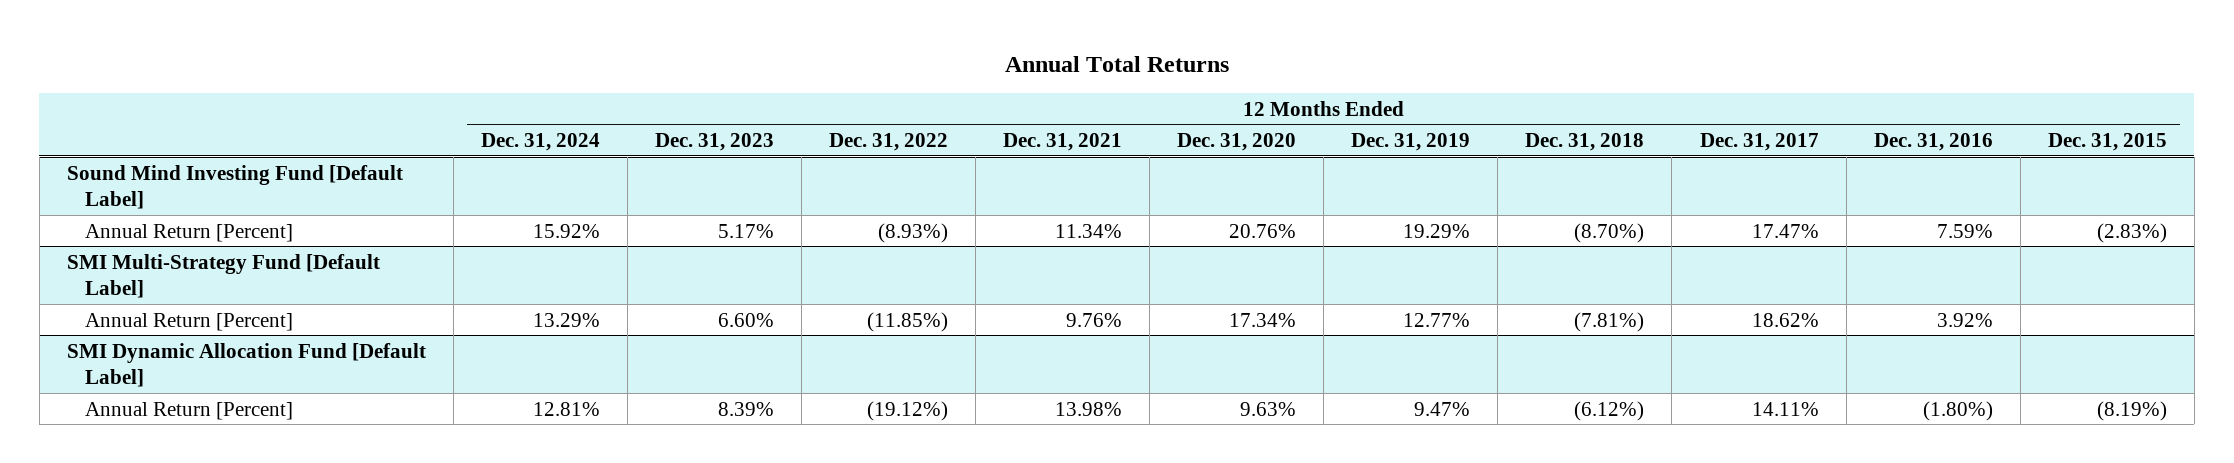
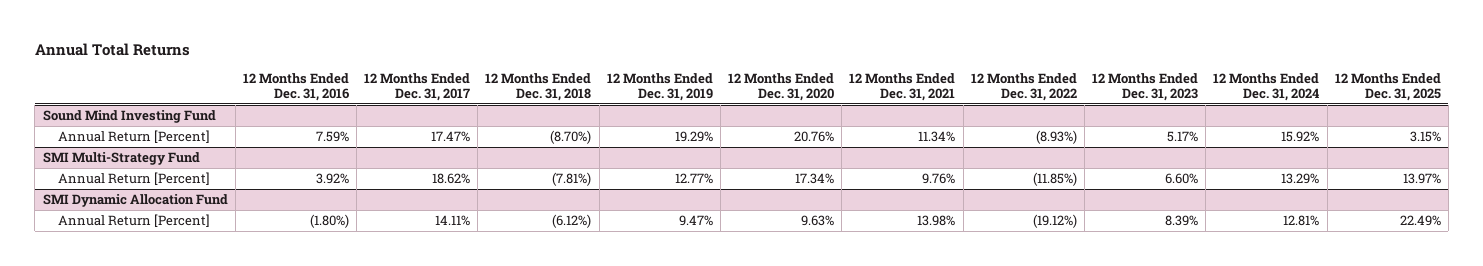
[2047,133,2167,152] Dec. 31, 2015 -> none
none -> [1334,72,1441,101] 12 Months Ended Dec. 31, 2025
[66,164,403,209] Sound Mind Investing Fund [Default Label] -> [42,110,216,124] Sound Mind Investing Fund
[66,253,380,298] SMI Multi-Strategy Fund [Default Label] -> [42,152,200,166] SMI Multi-Strategy Fund
[66,342,426,387] SMI Dynamic Allocation Fund [Default Label] -> [42,194,228,208] SMI Dynamic Allocation Fund

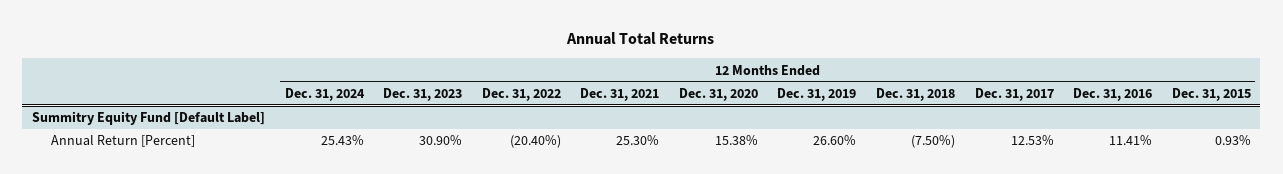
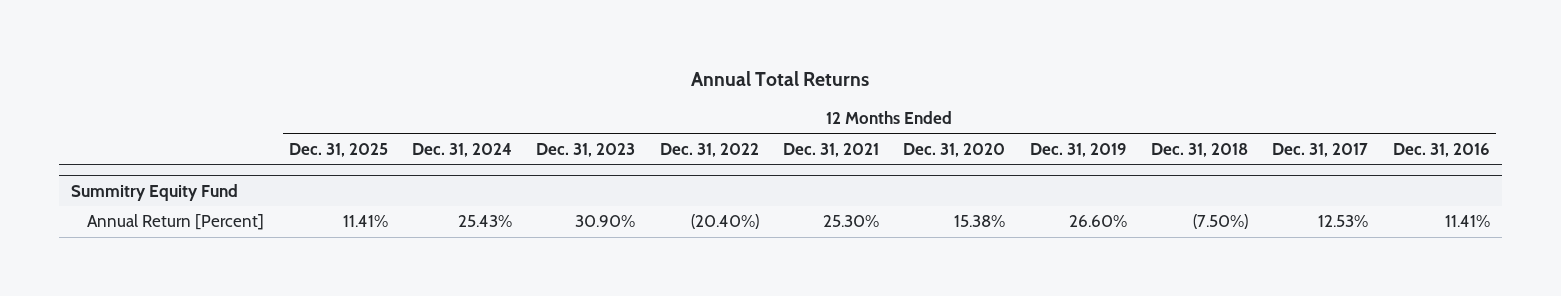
[1171,87,1251,101] Dec. 31, 2015 -> none
none -> [288,143,388,158] Dec. 31, 2025
[32,111,266,126] Summitry Equity Fund [Default Label] -> [71,183,239,201] Summitry Equity Fund

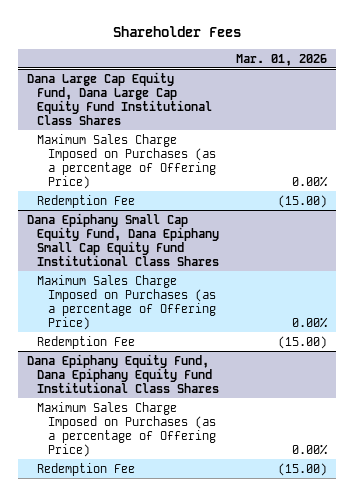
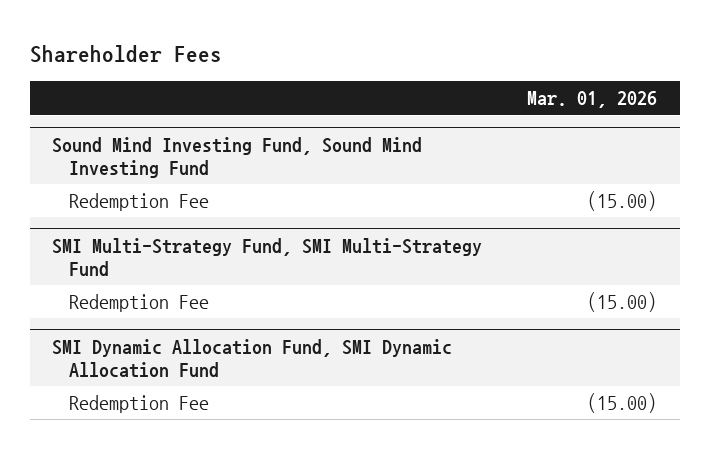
[26,71,213,126] Dana Large Cap Equity Fund, Dana Large Cap Equity Fund Institutional Class Shares -> none
[37,133,216,190] Maximum Sales Charge Imposed on Purchases (as a percentage of Offering Price) -> none
none -> [52,136,423,178] Sound Mind Investing Fund, Sound Mind Investing Fund
[26,212,220,267] Dana Epiphany Small Cap Equity Fund, Dana Epiphany Small Cap Equity Fund Institutional Class Shares -> none
[37,274,216,331] Maximum Sales Charge Imposed on Purchases (as a percentage of Offering Price) -> none
none -> [52,237,483,276] SMI Multi-Strategy Fund, SMI Multi-Strategy Fund
[26,353,220,393] Dana Epiphany Equity Fund, Dana Epiphany Equity Fund Institutional Class Shares -> none
[37,401,216,458] Maximum Sales Charge Imposed on Purchases (as a percentage of Offering Price) -> none
none -> [52,338,453,378] SMI Dynamic Allocation Fund, SMI Dynamic Allocation Fund

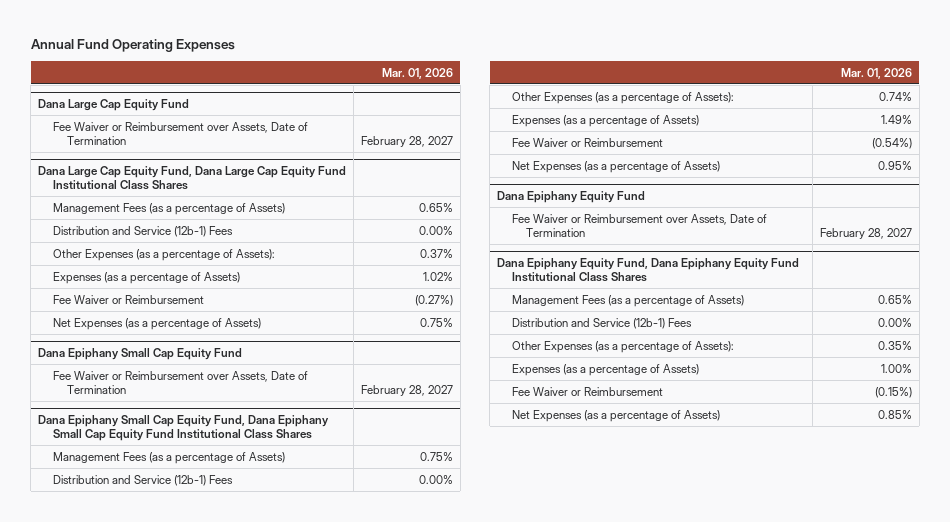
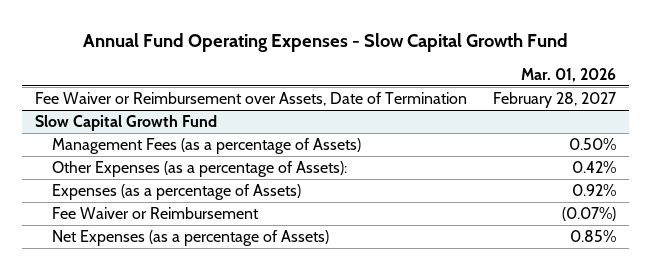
[30,38,235,52] Annual Fund Operating Expenses -> [82,32,568,52] Annual Fund Operating Expenses - Slow Capital Growth Fund
[38,98,190,111] Dana Large Cap Equity Fund -> none
[38,165,347,190] Dana Large Cap Equity Fund, Dana Large Cap Equity Fund Institutional Class Shares -> none
[52,225,233,237] Distribution and Service (12b-1) Fees -> none
[52,317,261,330] Net Expenses (as a percentage of Assets) -> none
[38,347,243,360] Dana Epiphany Small Cap Equity Fund -> none
[52,370,308,394] Fee Waiver or Reimbursement over Assets, Date of Termination -> none
[38,414,330,441] Dana Epiphany Small Cap Equity Fund, Dana Epiphany Small Cap Equity Fund Institutional Class Shares -> none
[52,451,285,464] Management Fees (as a percentage of Assets) -> none
[52,474,233,486] Distribution and Service (12b-1) Fees -> none
[511,91,734,104] Other Expenses (as a percentage of Assets): -> none
[511,114,699,127] Expenses (as a percentage of Assets) -> none
[511,137,663,147] Fee Waiver or Reimbursement -> none
[511,160,720,173] Net Expenses (as a percentage of Assets) -> none
[497,190,646,203] Dana Epiphany Equity Fund -> none
[511,213,767,237] Fee Waiver or Reimbursement over Assets, Date of Termination -> none
[497,257,800,282] Dana Epiphany Equity Fund, Dana Epiphany Equity Fund Institutional Class Shares -> none
[511,294,744,307] Management Fees (as a percentage of Assets) -> none
[511,317,692,329] Distribution and Service (12b-1) Fees -> none
[511,340,734,353] Other Expenses (as a percentage of Assets): -> none
[511,363,699,376] Expenses (as a percentage of Assets) -> none
[511,386,663,396] Fee Waiver or Reimbursement -> none
none -> [35,114,218,131] Slow Capital Growth Fund
[419,202,454,212] 0.65% -> [569,137,617,150] 0.50%
[420,248,454,258] 0.37% -> [572,160,617,173] 0.42%
[423,271,454,281] 1.02% -> [572,183,617,196] 0.92%
[415,294,454,306] (0.27%) -> [562,206,617,221] (0.07%)

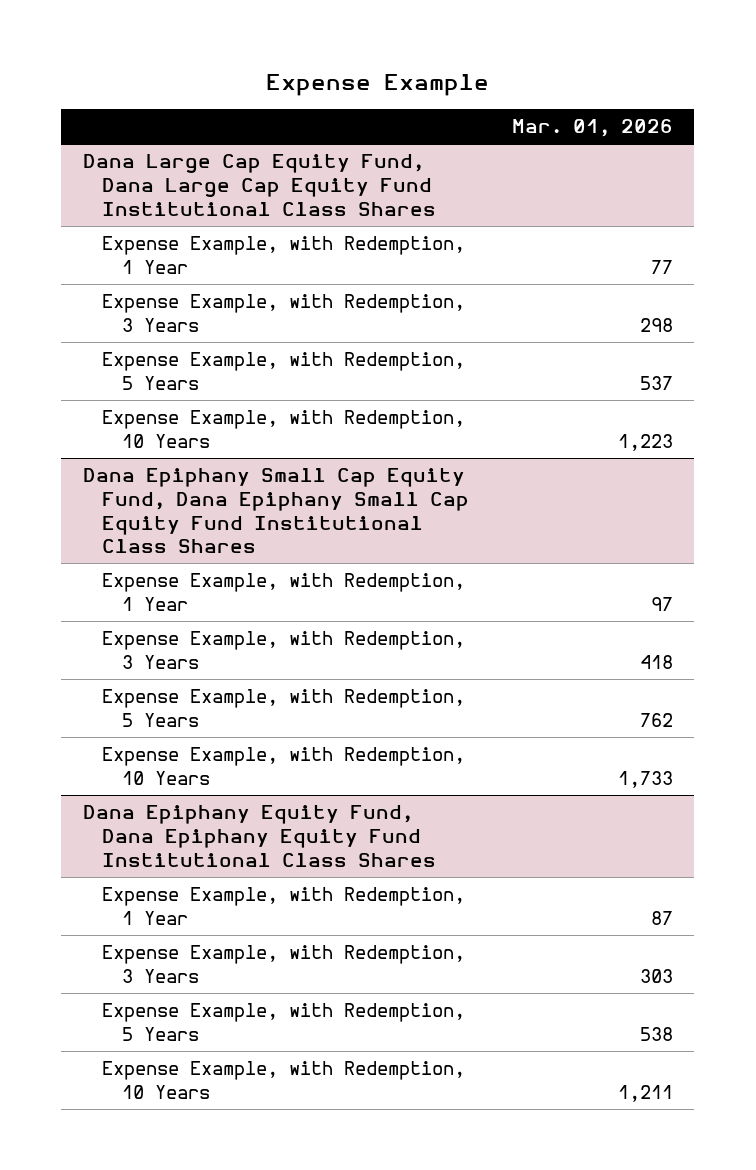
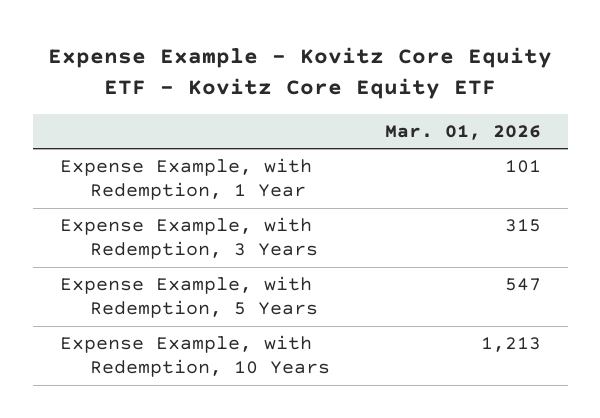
[265,74,489,97] Expense Example -> [48,47,553,100] Expense Example - Kovitz Core Equity ETF - Kovitz Core Equity ETF
[82,154,437,216] Dana Large Cap Equity Fund, Dana Large Cap Equity Fund Institutional Class Shares -> none
[82,468,470,554] Dana Epiphany Small Cap Equity Fund, Dana Epiphany Small Cap Equity Fund Institutional Class Shares -> none
[102,573,466,611] Expense Example, with Redemption, 1 Year -> none
[102,631,466,669] Expense Example, with Redemption, 3 Years -> none
[102,689,466,727] Expense Example, with Redemption, 5 Years -> none
[102,747,466,785] Expense Example, with Redemption, 10 Years -> none
[82,805,437,867] Dana Epiphany Equity Fund, Dana Epiphany Equity Fund Institutional Class Shares -> none
[102,887,466,925] Expense Example, with Redemption, 1 Year -> none
[102,945,466,983] Expense Example, with Redemption, 3 Years -> none
[102,1003,466,1041] Expense Example, with Redemption, 5 Years -> none
[102,1061,466,1099] Expense Example, with Redemption, 10 Years -> none
[650,259,673,274] 77 -> [504,160,541,174] 101
[639,317,673,332] 298 -> [504,219,541,233] 315
[639,375,673,390] 537 -> [504,278,541,292] 547
[617,433,673,451] 1,223 -> [480,337,541,353] 1,213

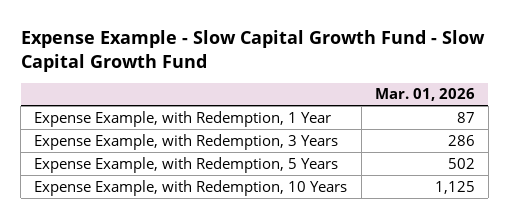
[48,47,553,100] Expense Example - Kovitz Core Equity ETF - Kovitz Core Equity ETF -> [20,30,485,72] Expense Example - Slow Capital Growth Fund - Slow Capital Growth Fund
[504,160,541,174] 101 -> [456,111,475,123] 87
[504,219,541,233] 315 -> [447,134,475,146] 286
[504,278,541,292] 547 -> [447,157,475,169] 502
[480,337,541,353] 1,213 -> [434,180,475,194] 1,125

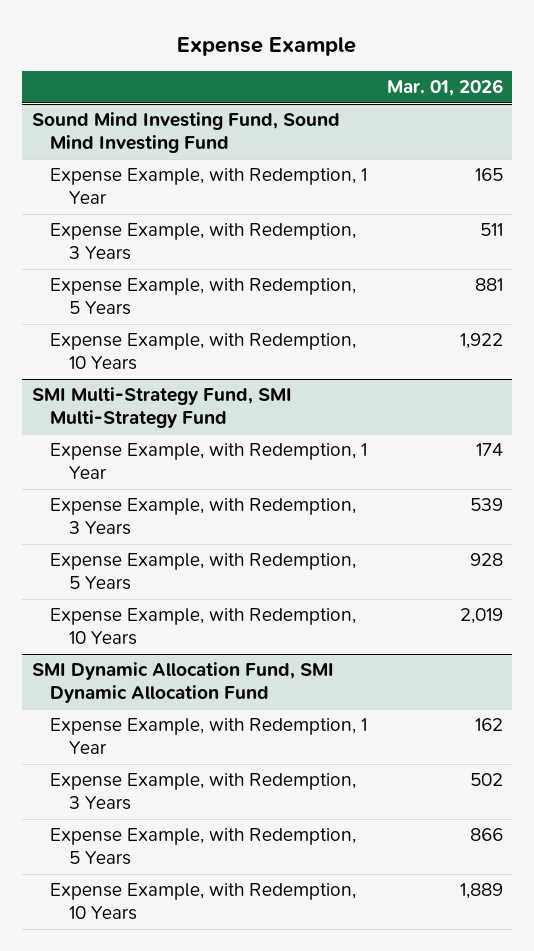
[20,30,485,72] Expense Example - Slow Capital Growth Fund - Slow Capital Growth Fund -> [177,36,357,56] Expense Example
none -> [31,112,340,154] Sound Mind Investing Fund, Sound Mind Investing Fund
[456,111,475,123] 87 -> [474,168,503,182] 165
[447,134,475,146] 286 -> [479,223,503,237] 511
[447,157,475,169] 502 -> [474,278,503,292] 881
[434,180,475,194] 1,125 -> [459,333,503,350] 1,922
none -> [31,387,292,429] SMI Multi-Strategy Fund, SMI Multi-Strategy Fund
none -> [50,443,368,480] Expense Example, with Redemption, 1 Year
none -> [50,498,357,536] Expense Example, with Redemption, 3 Years
none -> [50,553,357,591] Expense Example, with Redemption, 5 Years
none -> [50,608,357,646] Expense Example, with Redemption, 10 Years
none -> [31,662,334,704] SMI Dynamic Allocation Fund, SMI Dynamic Allocation Fund
none -> [50,718,368,755] Expense Example, with Redemption, 1 Year
none -> [50,773,357,811] Expense Example, with Redemption, 3 Years
none -> [50,828,357,866] Expense Example, with Redemption, 5 Years
none -> [50,883,357,921] Expense Example, with Redemption, 10 Years

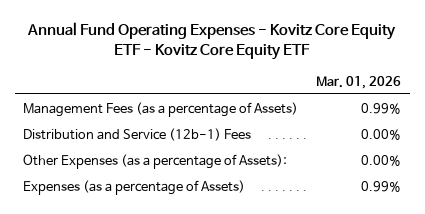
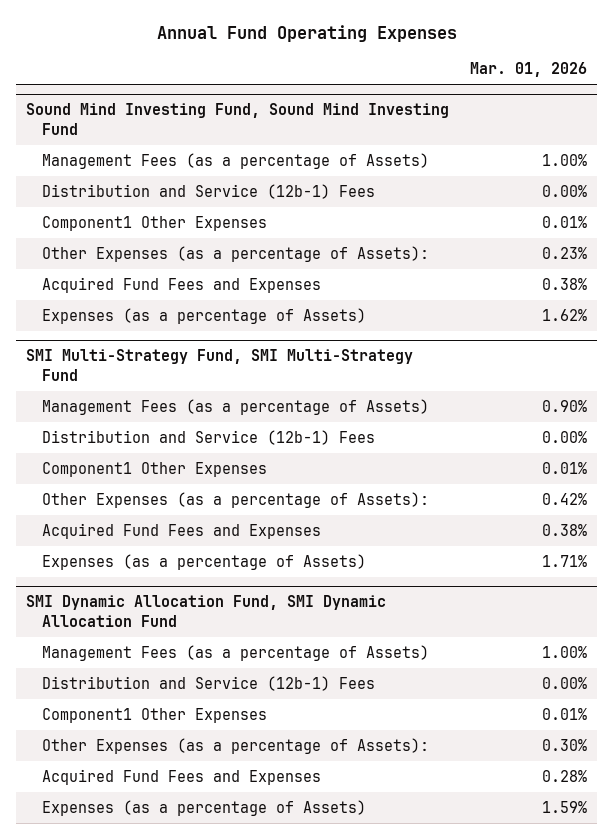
[27,21,397,61] Annual Fund Operating Expenses - Kovitz Core Equity ETF - Kovitz Core Equity ETF -> [156,24,457,42] Annual Fund Operating Expenses
none -> [26,103,450,135] Sound Mind Investing Fund, Sound Mind Investing Fund
[361,102,402,114] 0.99% -> [541,153,587,166] 1.00%
none -> [41,215,267,231] Component1 Other Expenses
[361,154,402,166] 0.00% -> [541,246,587,259] 0.23%
none -> [41,276,321,293] Acquired Fund Fees and Expenses
[361,180,402,192] 0.99% -> [541,308,587,321] 1.62%
none -> [26,349,414,381] SMI Multi-Strategy Fund, SMI Multi-Strategy Fund
none -> [41,398,429,415] Management Fees (as a percentage of Assets)
none -> [41,429,375,445] Distribution and Service (12b-1) Fees
none -> [41,461,267,477] Component1 Other Expenses
none -> [41,491,429,508] Other Expenses (as a percentage of Assets):
none -> [41,522,321,539] Acquired Fund Fees and Expenses
none -> [41,553,366,570] Expenses (as a percentage of Assets)
none -> [26,595,387,627] SMI Dynamic Allocation Fund, SMI Dynamic Allocation Fund
none -> [41,644,429,661] Management Fees (as a percentage of Assets)
none -> [41,675,375,691] Distribution and Service (12b-1) Fees
none -> [41,707,267,723] Component1 Other Expenses
none -> [41,737,429,754] Other Expenses (as a percentage of Assets):
none -> [41,768,321,785] Acquired Fund Fees and Expenses
none -> [41,799,366,816] Expenses (as a percentage of Assets)

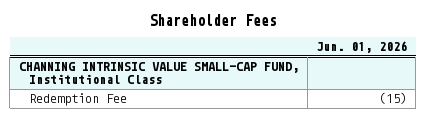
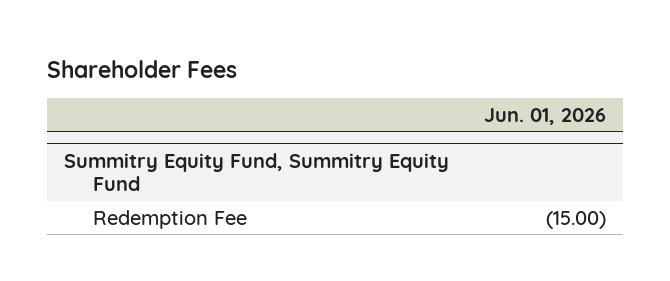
[18,62,299,85] CHANNING INTRINSIC VALUE SMALL-CAP FUND, Institutional Class -> none
none -> [64,152,450,192] Summitry Equity Fund, Summitry Equity Fund
[379,92,408,105] (15) -> [545,210,606,229] (15.00)

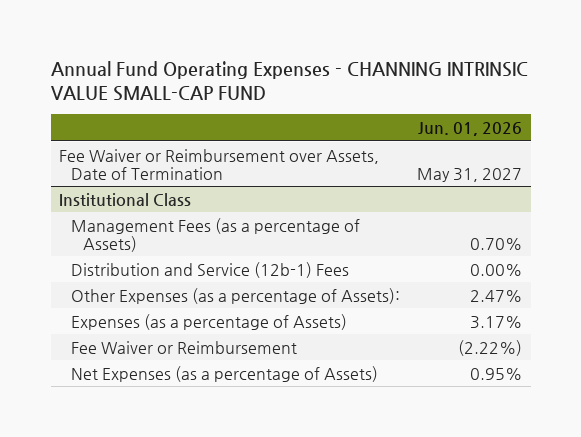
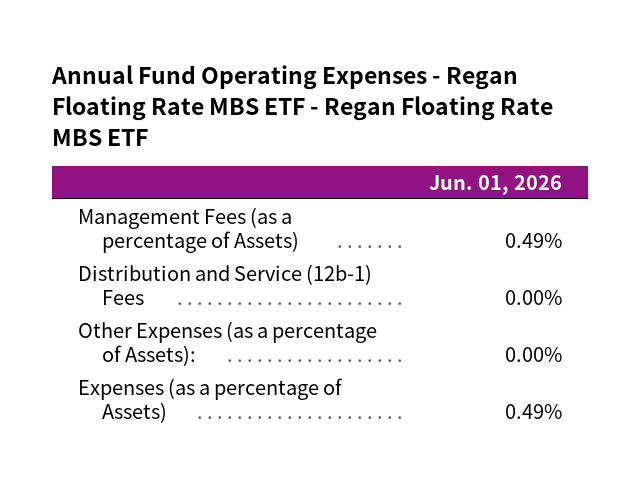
[50,60,528,101] Annual Fund Operating Expenses - CHANNING INTRINSIC VALUE SMALL-CAP FUND -> [51,64,554,147] Annual Fund Operating Expenses - Regan Floating Rate MBS ETF - Regan Floating Rate MBS ETF
[59,148,380,180] Fee Waiver or Reimbursement over Assets, Date of Termination -> none
[59,192,192,206] Institutional Class -> none
[470,237,523,250] 0.70% -> [505,232,563,248] 0.49%
[70,340,297,354] Fee Waiver or Reimbursement -> none
[70,365,378,382] Net Expenses (as a percentage of Assets) -> none
[470,289,523,302] 2.47% -> [505,346,563,362] 0.00%
[470,315,523,329] 3.17% -> [505,403,563,419] 0.49%

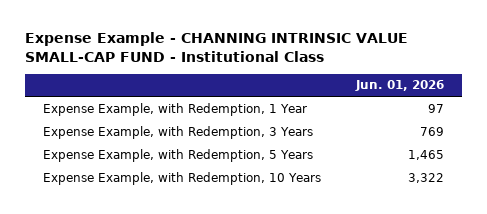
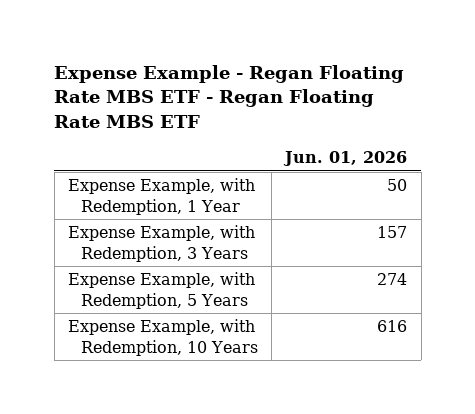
[24,32,408,62] Expense Example - CHANNING INTRINSIC VALUE SMALL-CAP FUND - Institutional Class -> [54,64,405,128] Expense Example - Regan Floating Rate MBS ETF - Regan Floating Rate MBS ETF
[428,103,445,113] 97 -> [387,179,408,192] 50
[420,126,445,136] 769 -> [377,226,408,239] 157
[408,149,445,160] 1,465 -> [377,273,408,286] 274
[408,172,445,183] 3,322 -> [377,320,408,333] 616

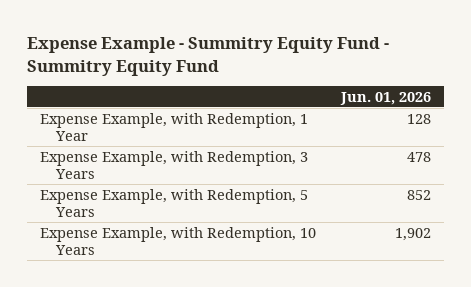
[54,64,405,128] Expense Example - Regan Floating Rate MBS ETF - Regan Floating Rate MBS ETF -> [27,37,390,76] Expense Example - Summitry Equity Fund - Summitry Equity Fund
[387,179,408,192] 50 -> [407,113,432,124] 128
[377,226,408,239] 157 -> [407,151,432,162] 478
[377,273,408,286] 274 -> [407,189,432,200] 852
[377,320,408,333] 616 -> [395,227,432,241] 1,902

